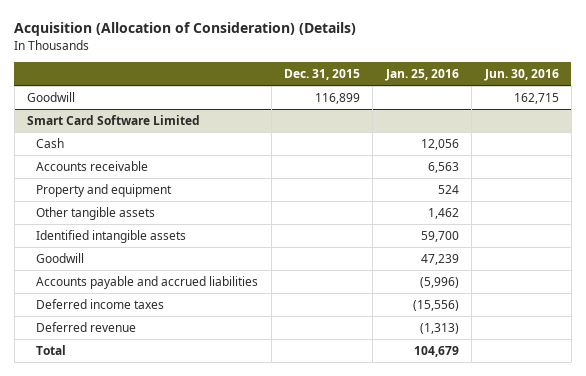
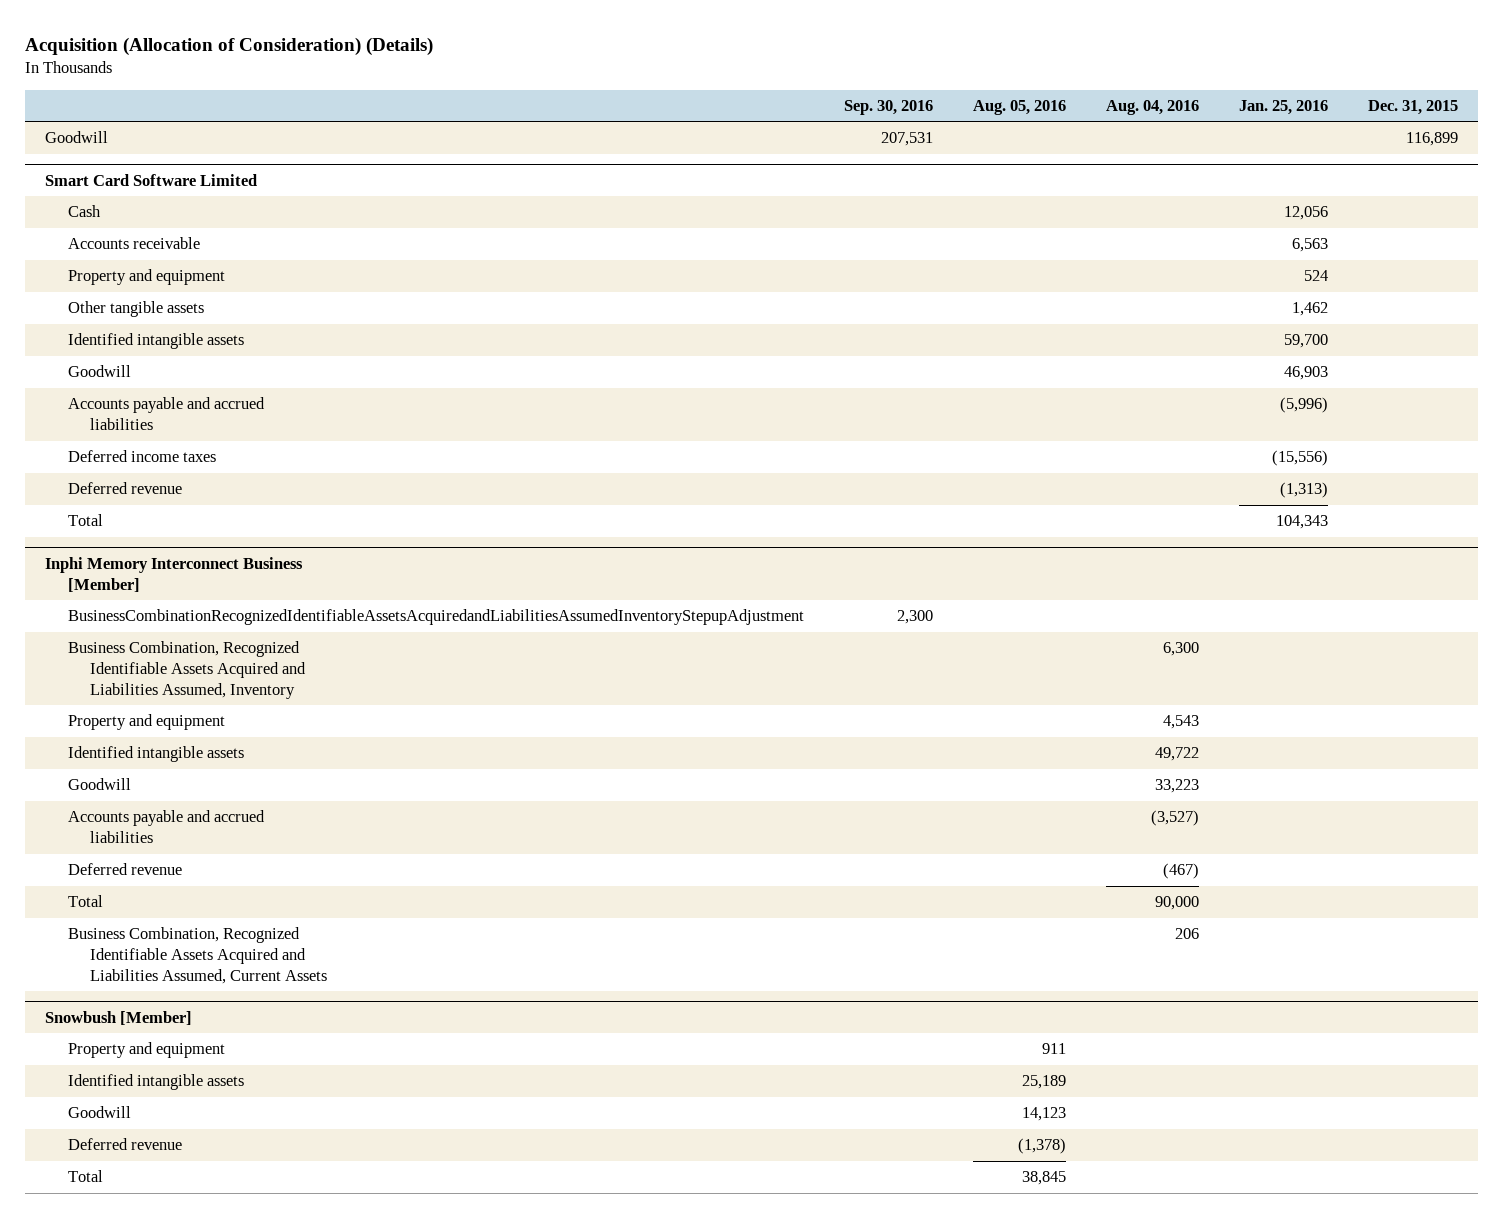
[483,69,559,82] Jun. 30, 2016 -> none
none -> [843,99,933,115] Sep. 30, 2016
none -> [972,99,1066,115] Aug. 05, 2016
none -> [1105,99,1199,115] Aug. 04, 2016
[420,254,459,266] 47,239 -> [1283,366,1328,381] 46,903
[413,346,459,358] 104,679 -> [1275,515,1328,530] 104,343
none -> [45,556,304,592] Inphi Memory Interconnect Business [Member]
none -> [67,609,804,626] BusinessCombinationRecognizedIdentifiableAssetsAcquiredandLiabilitiesAssumedInventoryStepupAdjustment
none -> [67,641,306,700] Business Combination, Recognized Identifiable Assets Acquired and Liabilities Assumed, Inventory
none -> [67,714,225,731] Property and equipment
none -> [67,746,244,763] Identified intangible assets
none -> [67,778,131,791] Goodwill
none -> [67,810,265,844] Accounts payable and accrued liabilities
none -> [67,863,182,876] Deferred revenue
none -> [67,895,103,908] Total
none -> [67,927,327,985] Business Combination, Recognized Identifiable Assets Acquired and Liabilities Assumed, Current Assets
none -> [45,1010,193,1025] Snowbush [Member]
none -> [67,1042,225,1059] Property and equipment
none -> [67,1074,244,1091] Identified intangible assets
none -> [67,1106,131,1119] Goodwill
none -> [67,1138,182,1151] Deferred revenue
none -> [67,1170,103,1183] Total

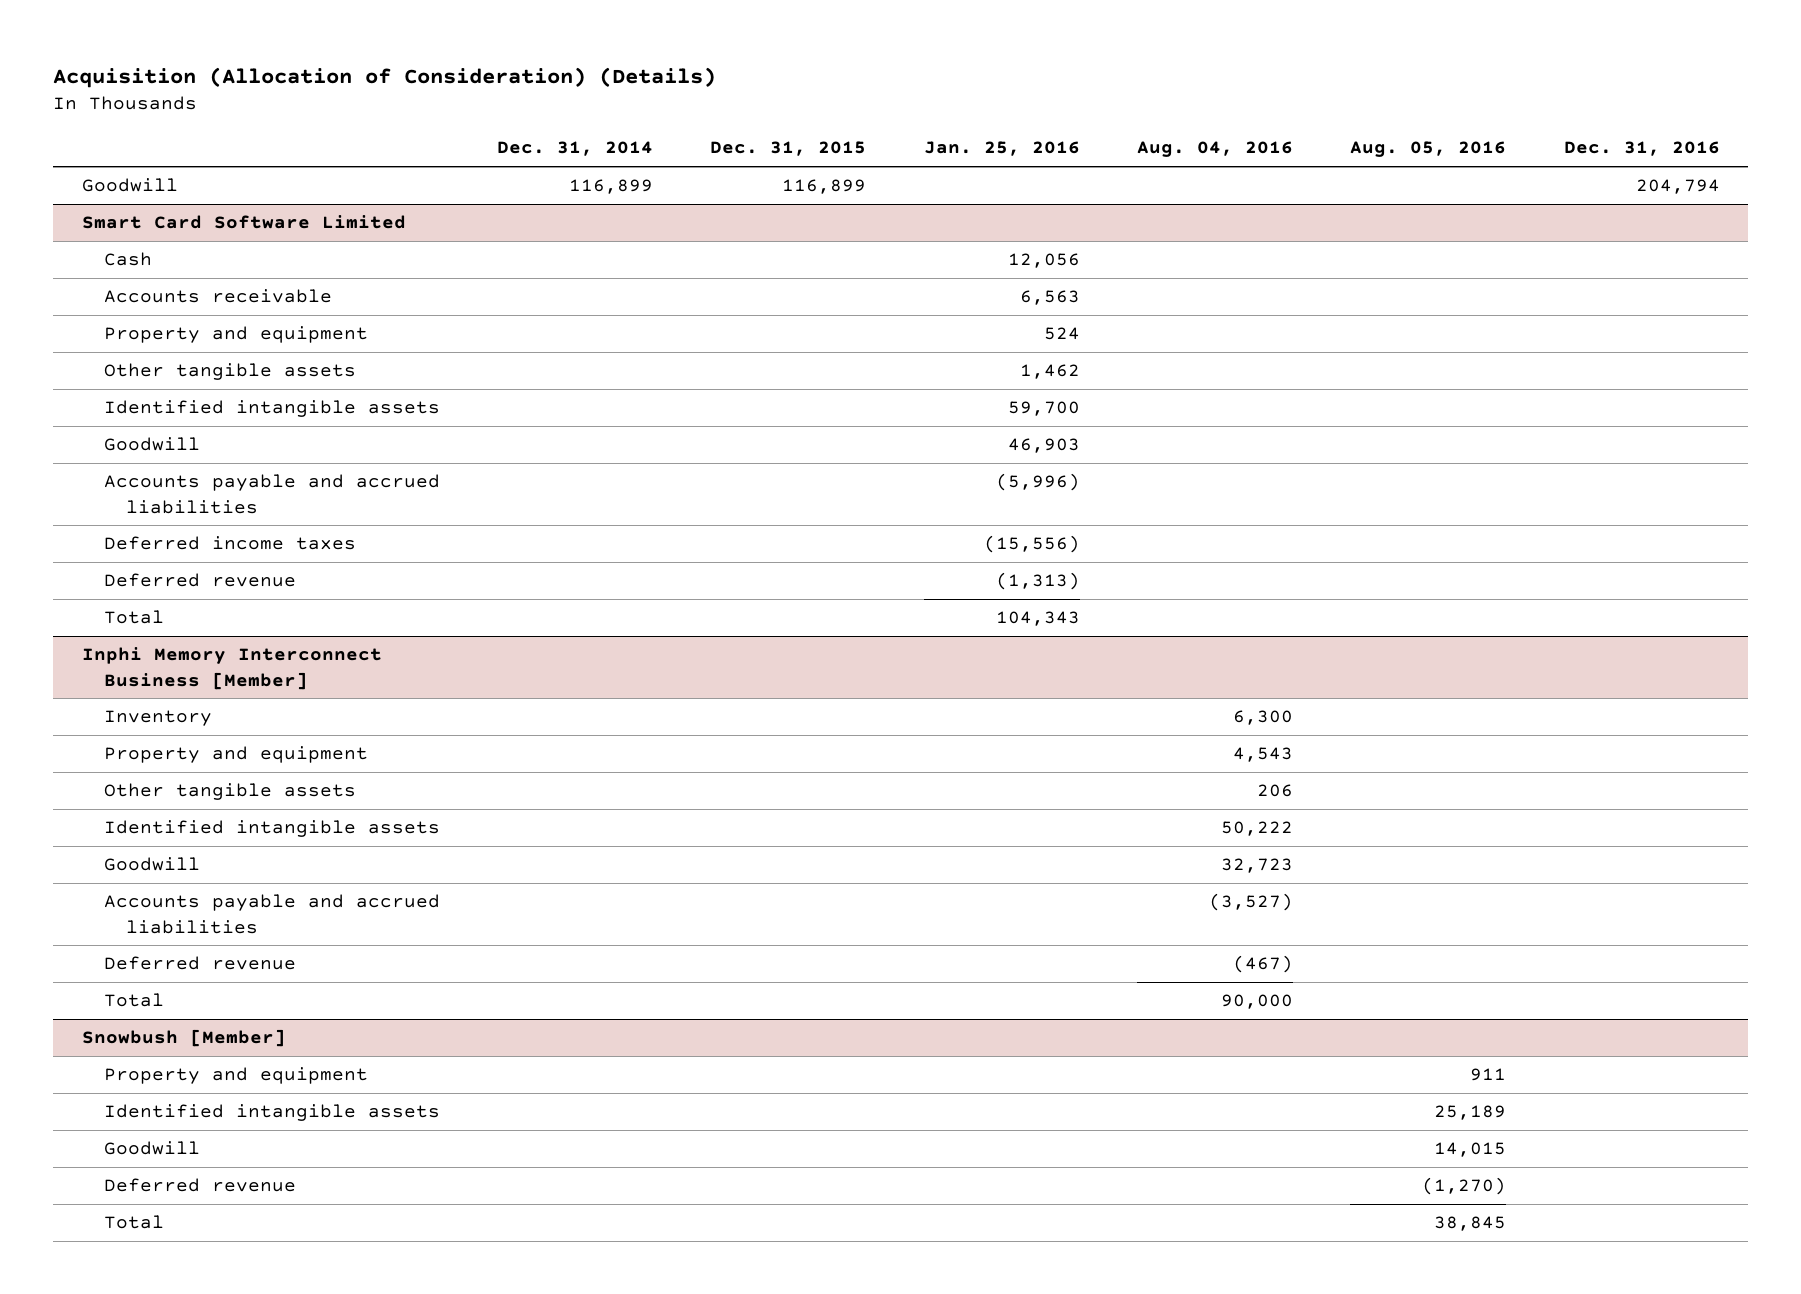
[843,99,933,115] Sep. 30, 2016 -> none
none -> [497,141,654,157] Dec. 31, 2014
none -> [1563,141,1720,157] Dec. 31, 2016
[67,609,804,626] BusinessCombinationRecognizedIdentifiableAssetsAcquiredandLiabilitiesAssumedInventoryStepupAdjustment -> none
[67,641,306,700] Business Combination, Recognized Identifiable Assets Acquired and Liabilities Assumed, Inventory -> [103,710,212,727] Inventory
none -> [103,783,356,801] Other tangible assets
[1154,747,1199,762] 49,722 -> [1220,821,1293,837] 50,222
[1154,779,1199,794] 33,223 -> [1220,858,1293,874] 32,723
[67,927,327,985] Business Combination, Recognized Identifiable Assets Acquired and Liabilities Assumed, Current Assets -> none
[1021,1107,1066,1122] 14,123 -> [1434,1142,1507,1158] 14,015
[1017,1138,1066,1155] (1,378) -> [1422,1177,1507,1196] (1,270)

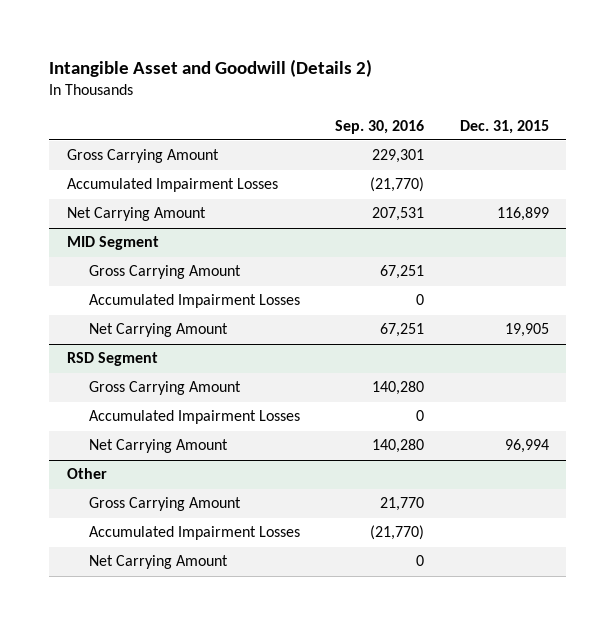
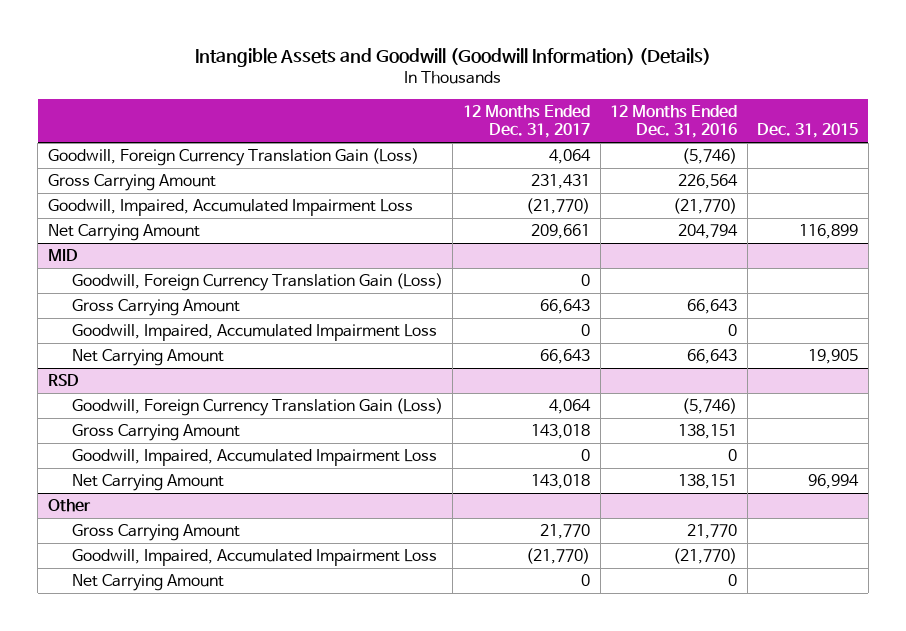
[49,58,373,77] Intangible Asset and Goodwill (Details 2) -> [195,48,712,68] Intangible Assets and Goodwill (Goodwill Information) (Details)
[335,119,425,134] Sep. 30, 2016 -> none
none -> [463,104,591,139] 12 Months Ended Dec. 31, 2017
none -> [610,104,738,139] 12 Months Ended Dec. 31, 2016
none -> [47,148,419,167] Goodwill, Foreign Currency Translation Gain (Loss)
[66,178,278,193] Accumulated Impairment Losses -> [47,199,413,217] Goodwill, Impaired, Accumulated Impairment Loss
[66,236,159,251] MID Segment -> [47,249,78,262] MID
none -> [71,273,443,292] Goodwill, Foreign Currency Translation Gain (Loss)
[89,294,301,309] Accumulated Impairment Losses -> [71,324,437,342] Goodwill, Impaired, Accumulated Impairment Loss
[66,352,158,367] RSD Segment -> [47,374,79,387] RSD
none -> [71,398,443,417] Goodwill, Foreign Currency Translation Gain (Loss)
[89,410,301,425] Accumulated Impairment Losses -> [71,449,437,467] Goodwill, Impaired, Accumulated Impairment Loss
[89,526,301,541] Accumulated Impairment Losses -> [71,549,437,567] Goodwill, Impaired, Accumulated Impairment Loss

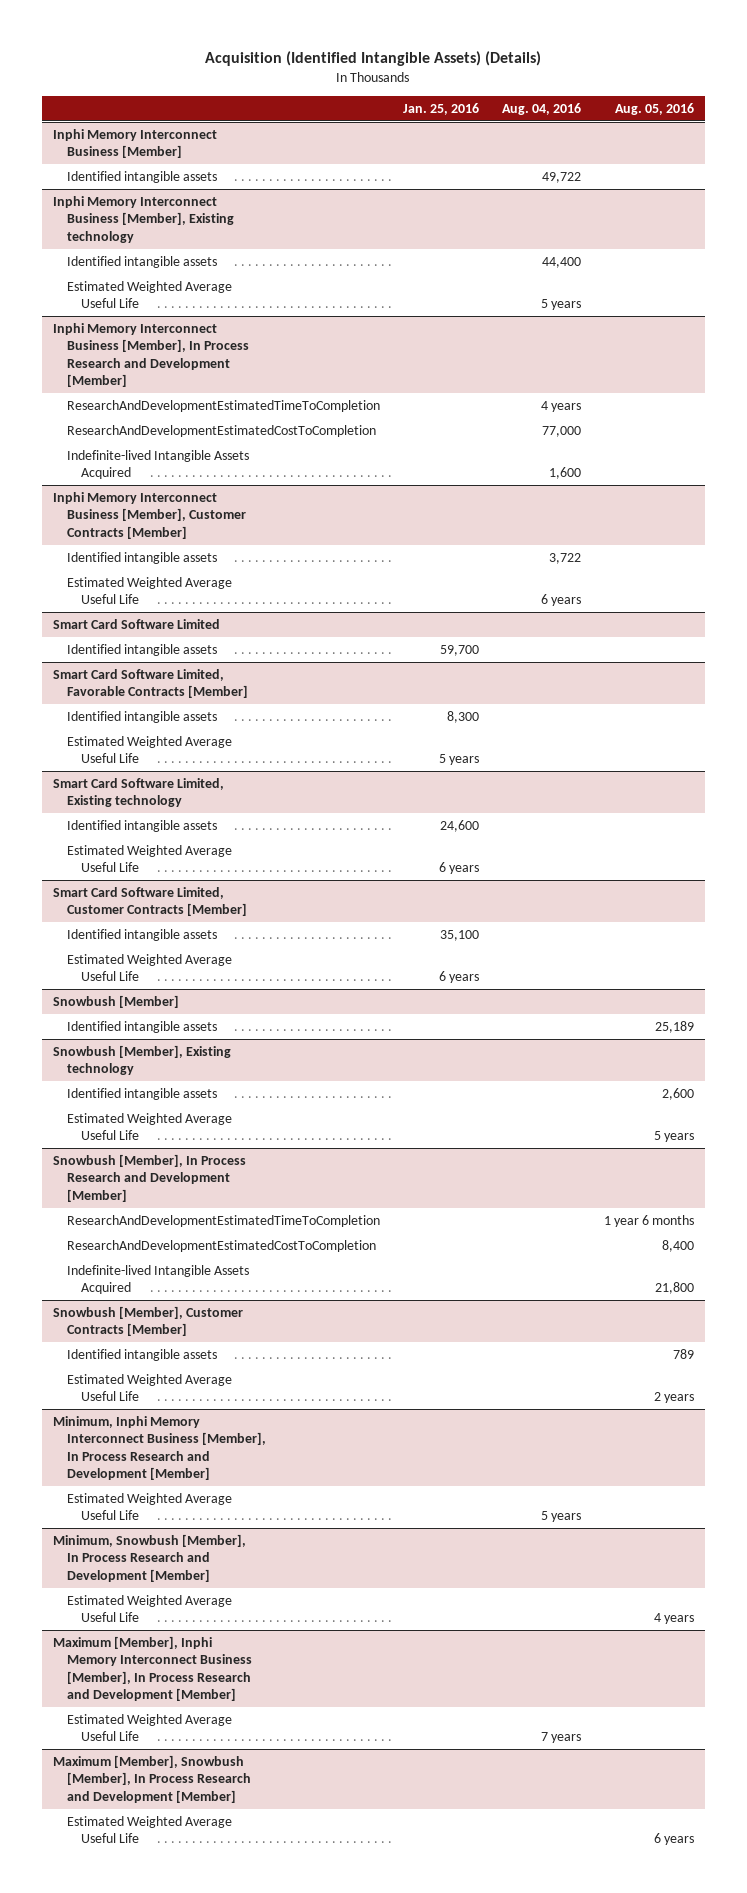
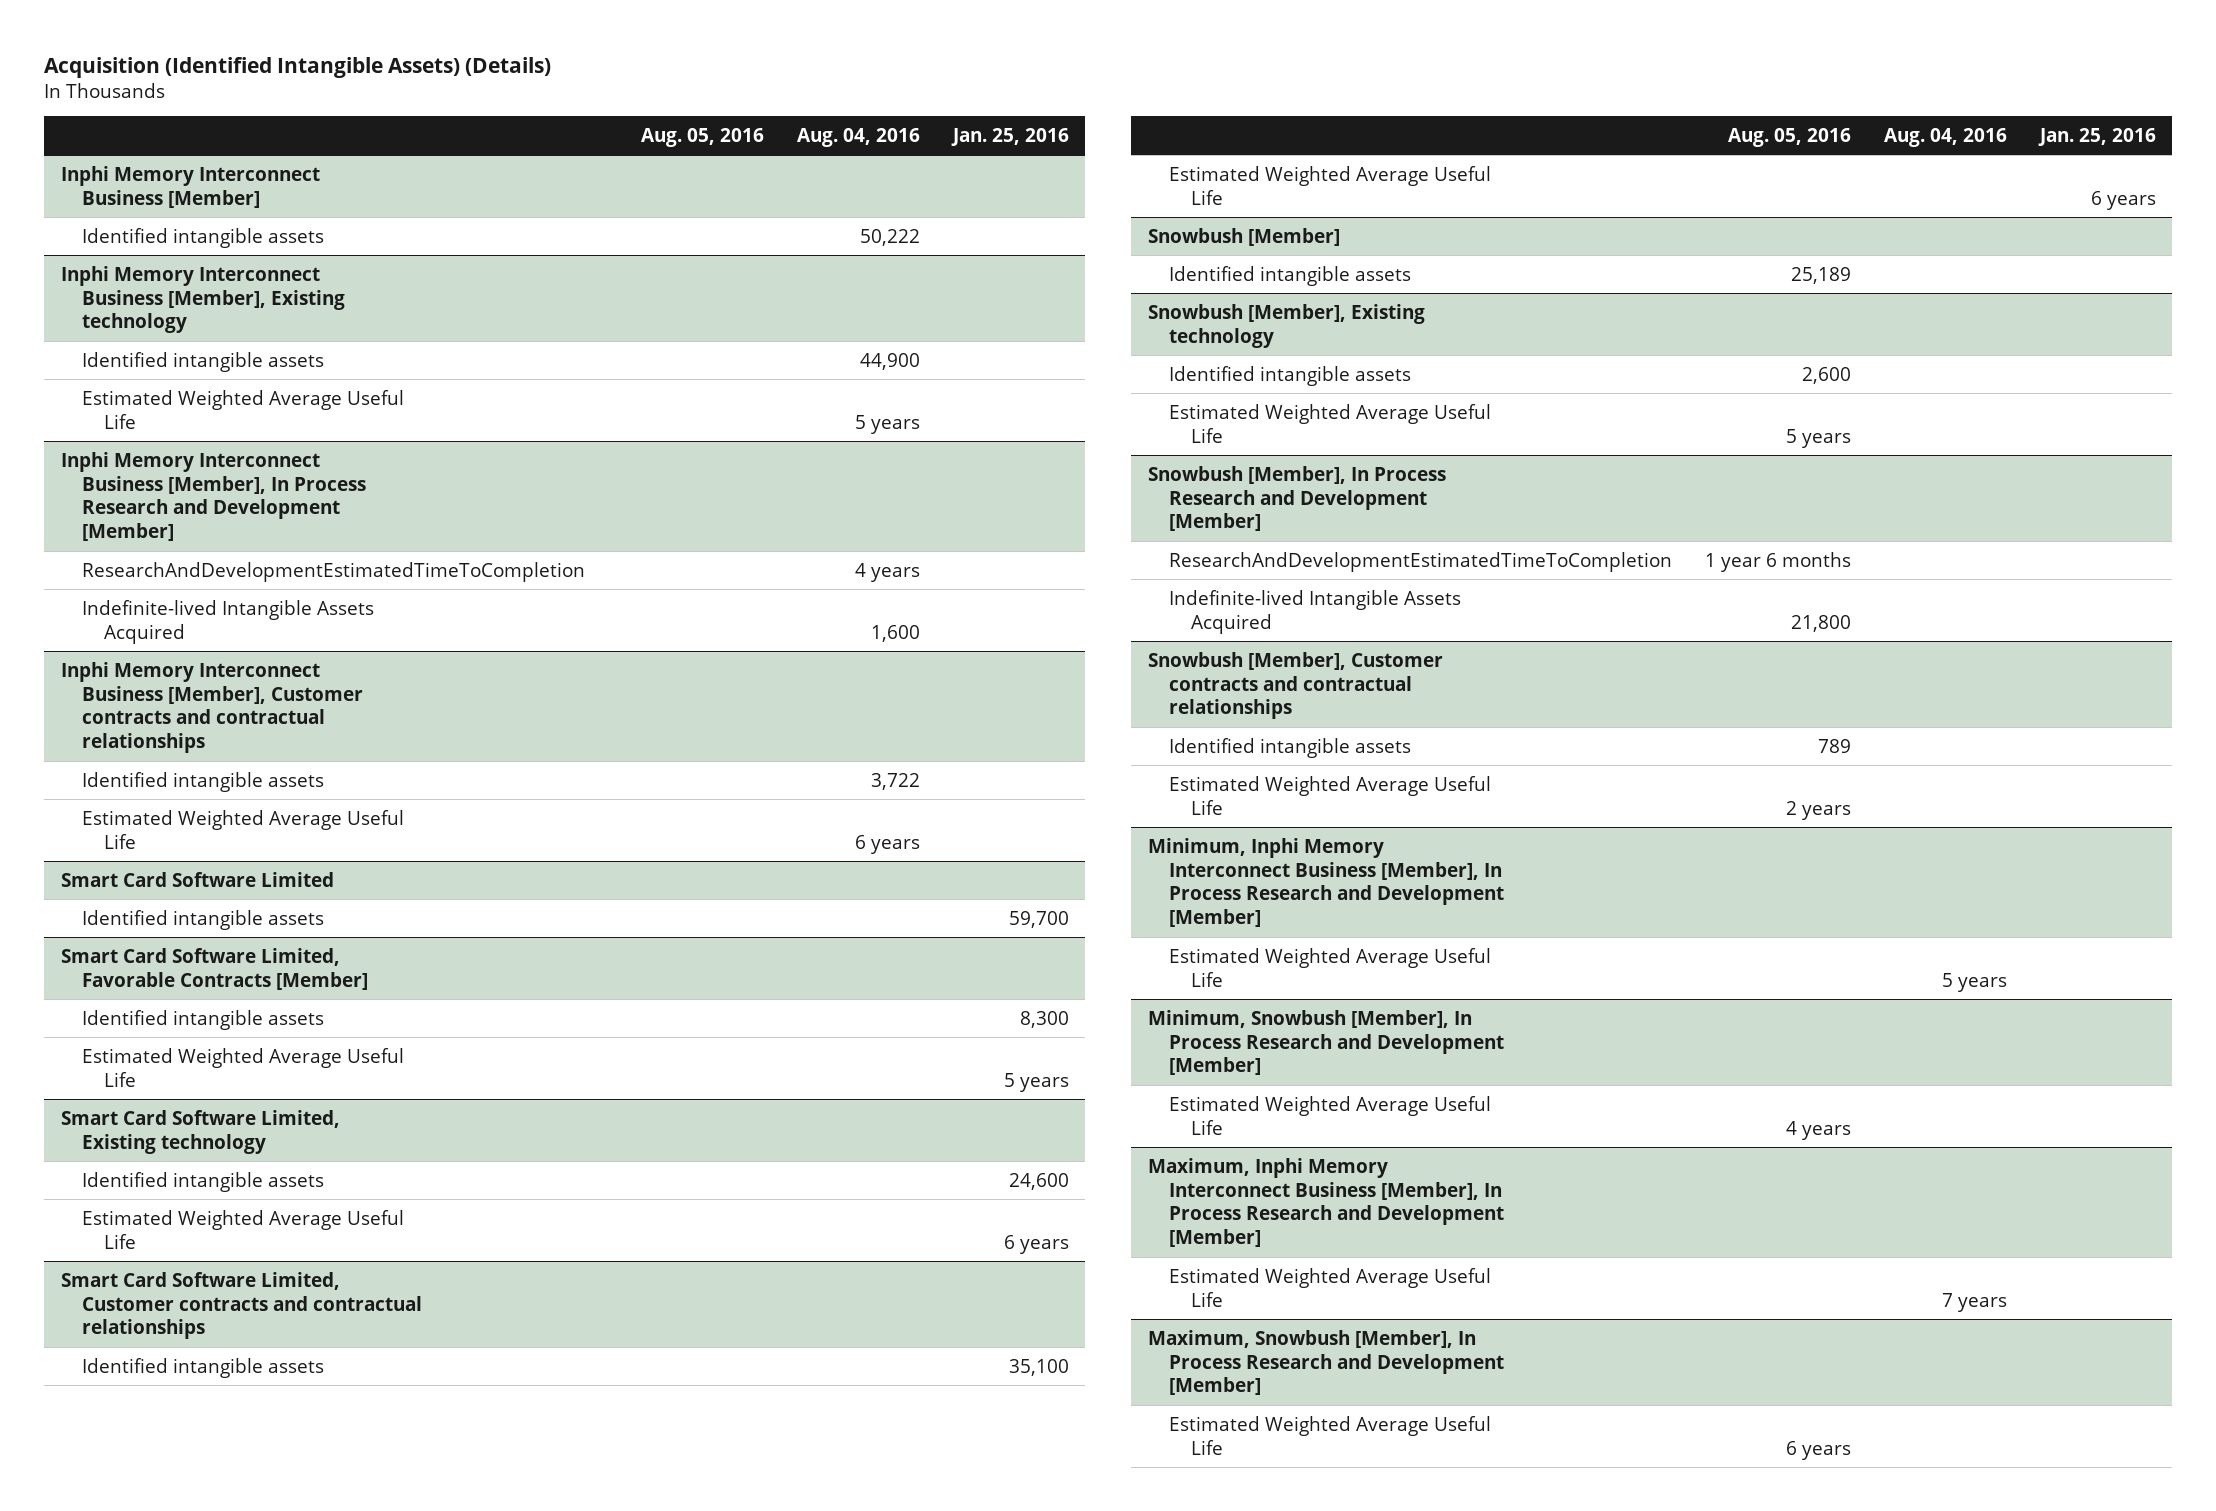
[541,171,581,183] 49,722 -> [859,228,920,246] 50,222
[541,256,581,268] 44,400 -> [859,352,920,370] 44,900
[67,424,377,437] ResearchAndDevelopmentEstimatedCostToCompletion -> none
[53,491,247,539] Inphi Memory Interconnect Business [Member], Customer Contracts [Member] -> [60,661,364,754] Inphi Memory Interconnect Business [Member], Customer contracts and contractual relationships
[53,886,248,917] Smart Card Software Limited, Customer Contracts [Member] -> [60,1271,423,1340] Smart Card Software Limited, Customer contracts and contractual relationships
[67,1239,377,1252] ResearchAndDevelopmentEstimatedCostToCompletion -> none
[53,1305,244,1337] Snowbush [Member], Customer Contracts [Member] -> [1147,651,1443,720] Snowbush [Member], Customer contracts and contractual relationships
[53,1635,253,1702] Maximum [Member], Inphi Memory Interconnect Business [Member], In Process Research and Development [Member] -> [1147,1157,1505,1248] Maximum, Inphi Memory Interconnect Business [Member], In Process Research and Development [Member]
[53,1754,252,1803] Maximum [Member], Snowbush [Member], In Process Research and Development [Member] -> [1147,1329,1505,1396] Maximum, Snowbush [Member], In Process Research and Development [Member]

